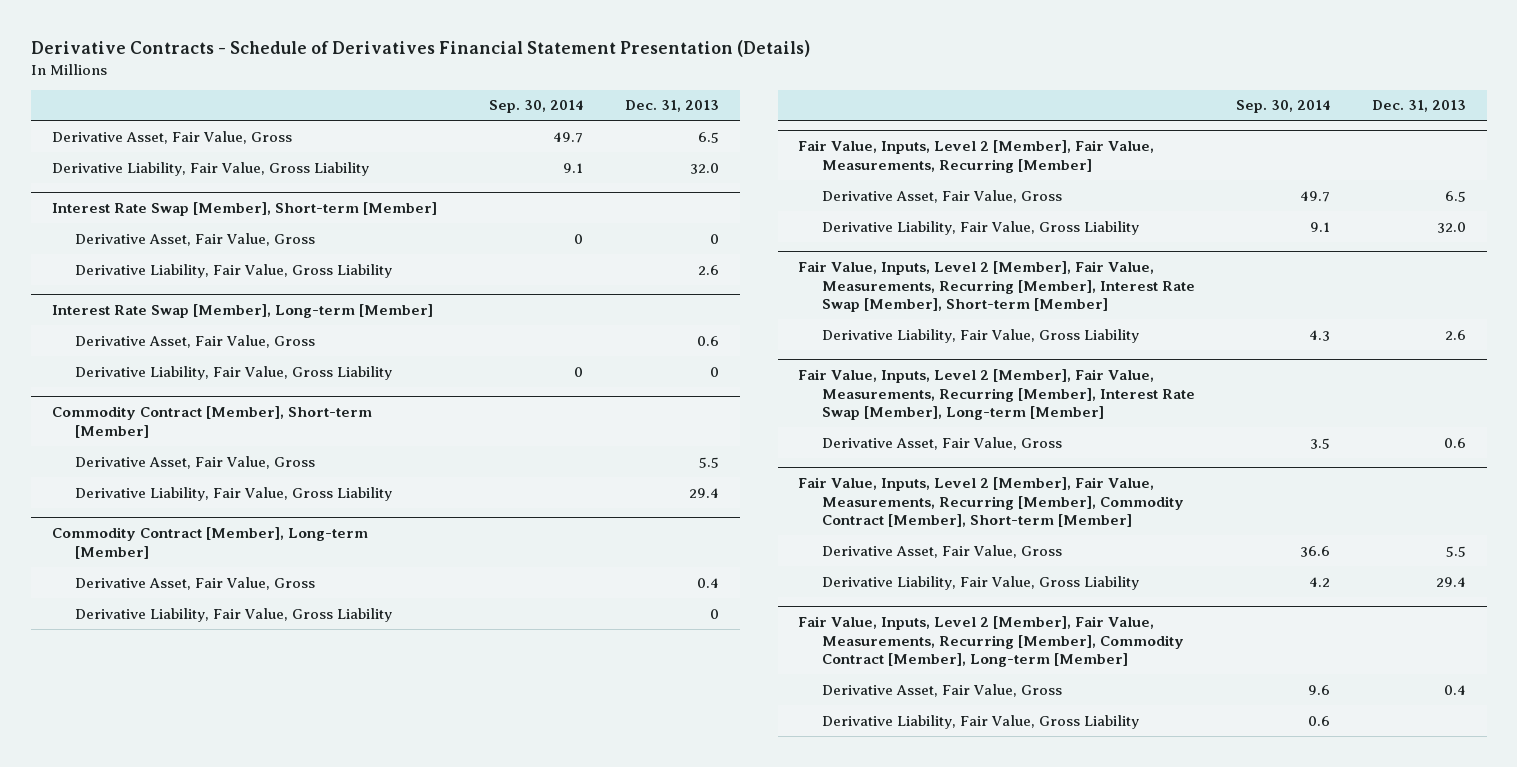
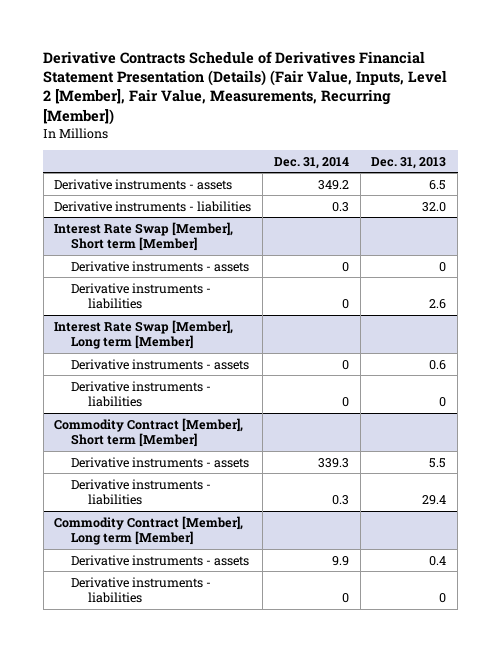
[30,40,810,58] Derivative Contracts - Schedule of Derivatives Financial Statement Presentation (Details) -> [43,50,448,125] Derivative Contracts Schedule of Derivatives Financial Statement Presentation (Details) (Fair Value, Inputs, Level 2 [Member], Fair Value, Measurements, Recurring [Member])
[489,100,584,114] Sep. 30, 2014 -> none
none -> [273,156,349,169] Dec. 31, 2014
[798,139,1155,173] Fair Value, Inputs, Level 2 [Member], Fair Value, Measurements, Recurring [Member] -> none
[821,189,1062,203] Derivative Asset, Fair Value, Gross -> none
[821,220,1139,235] Derivative Liability, Fair Value, Gross Liability -> none
[798,260,1195,313] Fair Value, Inputs, Level 2 [Member], Fair Value, Measurements, Recurring [Member], Interest Rate Swap [Member], Short-term [Member] -> none
[821,328,1139,343] Derivative Liability, Fair Value, Gross Liability -> none
[798,368,1195,421] Fair Value, Inputs, Level 2 [Member], Fair Value, Measurements, Recurring [Member], Interest Rate Swap [Member], Long-term [Member] -> none
[821,436,1062,450] Derivative Asset, Fair Value, Gross -> none
[798,476,1184,528] Fair Value, Inputs, Level 2 [Member], Fair Value, Measurements, Recurring [Member], Commodity Contract [Member], Short-term [Member] -> none
[821,544,1062,558] Derivative Asset, Fair Value, Gross -> none
[821,575,1139,590] Derivative Liability, Fair Value, Gross Liability -> none
[798,615,1184,668] Fair Value, Inputs, Level 2 [Member], Fair Value, Measurements, Recurring [Member], Commodity Contract [Member], Long-term [Member] -> none
[821,683,1062,697] Derivative Asset, Fair Value, Gross -> none
[821,714,1139,729] Derivative Liability, Fair Value, Gross Liability -> none
[51,130,292,144] Derivative Asset, Fair Value, Gross -> [54,178,233,190] Derivative instruments - assets
[51,161,369,176] Derivative Liability, Fair Value, Gross Liability -> [54,200,252,212] Derivative instruments - liabilities
[51,201,437,216] Interest Rate Swap [Member], Short-term [Member] -> [54,221,234,251] Interest Rate Swap [Member], Short term [Member]
[74,232,315,246] Derivative Asset, Fair Value, Gross -> [71,260,250,272] Derivative instruments - assets
[74,263,392,278] Derivative Liability, Fair Value, Gross Liability -> [71,282,212,309] Derivative instruments - liabilities
[51,303,433,318] Interest Rate Swap [Member], Long-term [Member] -> [54,319,234,349] Interest Rate Swap [Member], Long term [Member]
[74,334,315,348] Derivative Asset, Fair Value, Gross -> [71,358,250,370] Derivative instruments - assets
[74,365,392,380] Derivative Liability, Fair Value, Gross Liability -> [71,380,212,407] Derivative instruments - liabilities
[51,405,372,438] Commodity Contract [Member], Short-term [Member] -> [54,417,244,447] Commodity Contract [Member], Short term [Member]
[74,455,315,469] Derivative Asset, Fair Value, Gross -> [71,456,250,468] Derivative instruments - assets
[74,486,392,501] Derivative Liability, Fair Value, Gross Liability -> [71,478,212,505] Derivative instruments - liabilities
[51,526,368,559] Commodity Contract [Member], Long-term [Member] -> [54,515,244,545] Commodity Contract [Member], Long term [Member]
[74,576,315,590] Derivative Asset, Fair Value, Gross -> [71,554,250,566] Derivative instruments - assets
[74,607,392,622] Derivative Liability, Fair Value, Gross Liability -> [71,576,212,603] Derivative instruments - liabilities

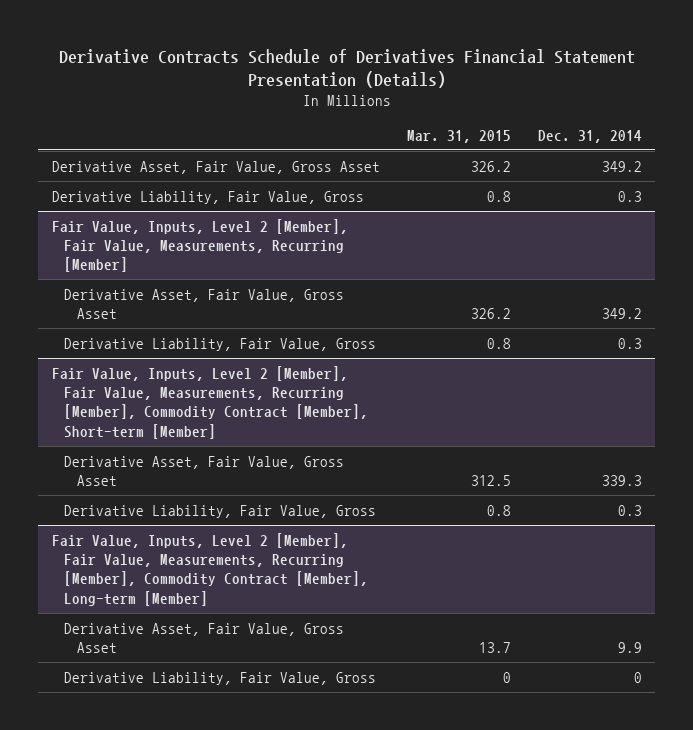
[43,50,448,125] Derivative Contracts Schedule of Derivatives Financial Statement Presentation (Details) (Fair Value, Inputs, Level 2 [Member], Fair Value, Measurements, Recurring [Member]) -> [58,48,635,88] Derivative Contracts Schedule of Derivatives Financial Statement Presentation (Details)
[371,156,447,169] Dec. 31, 2013 -> none
none -> [406,129,511,143] Mar. 31, 2015
[54,221,234,251] Interest Rate Swap [Member], Short term [Member] -> none
[71,282,212,309] Derivative instruments - liabilities -> none
[54,319,234,349] Interest Rate Swap [Member], Long term [Member] -> none
[71,380,212,407] Derivative instruments - liabilities -> none
[54,417,244,447] Commodity Contract [Member], Short term [Member] -> none
[71,478,212,505] Derivative instruments - liabilities -> none
[54,515,244,545] Commodity Contract [Member], Long term [Member] -> none
[71,554,250,566] Derivative instruments - assets -> none
[71,576,212,603] Derivative instruments - liabilities -> none
[54,178,233,190] Derivative instruments - assets -> [51,160,380,174] Derivative Asset, Fair Value, Gross Asset
[54,200,252,212] Derivative instruments - liabilities -> [51,190,364,204] Derivative Liability, Fair Value, Gross
none -> [51,218,348,273] Fair Value, Inputs, Level 2 [Member], Fair Value, Measurements, Recurring [Member]
[71,260,250,272] Derivative instruments - assets -> [64,288,345,319] Derivative Asset, Fair Value, Gross Asset
[341,261,349,272] 0 -> [601,307,642,319] 349.2
none -> [64,337,377,351] Derivative Liability, Fair Value, Gross
none -> [51,365,369,439] Fair Value, Inputs, Level 2 [Member], Fair Value, Measurements, Recurring [Member], Commodity Contract [Member], Short-term [Member]
[71,358,250,370] Derivative instruments - assets -> [64,455,345,486] Derivative Asset, Fair Value, Gross Asset
[341,359,349,370] 0 -> [601,474,642,486] 339.3
none -> [64,504,377,518] Derivative Liability, Fair Value, Gross
none -> [51,532,369,606] Fair Value, Inputs, Level 2 [Member], Fair Value, Measurements, Recurring [Member], Commodity Contract [Member], Long-term [Member]
[71,456,250,468] Derivative instruments - assets -> [64,622,345,653] Derivative Asset, Fair Value, Gross Asset
[317,457,349,468] 339.3 -> [617,641,642,653] 9.9
none -> [64,671,377,685] Derivative Liability, Fair Value, Gross

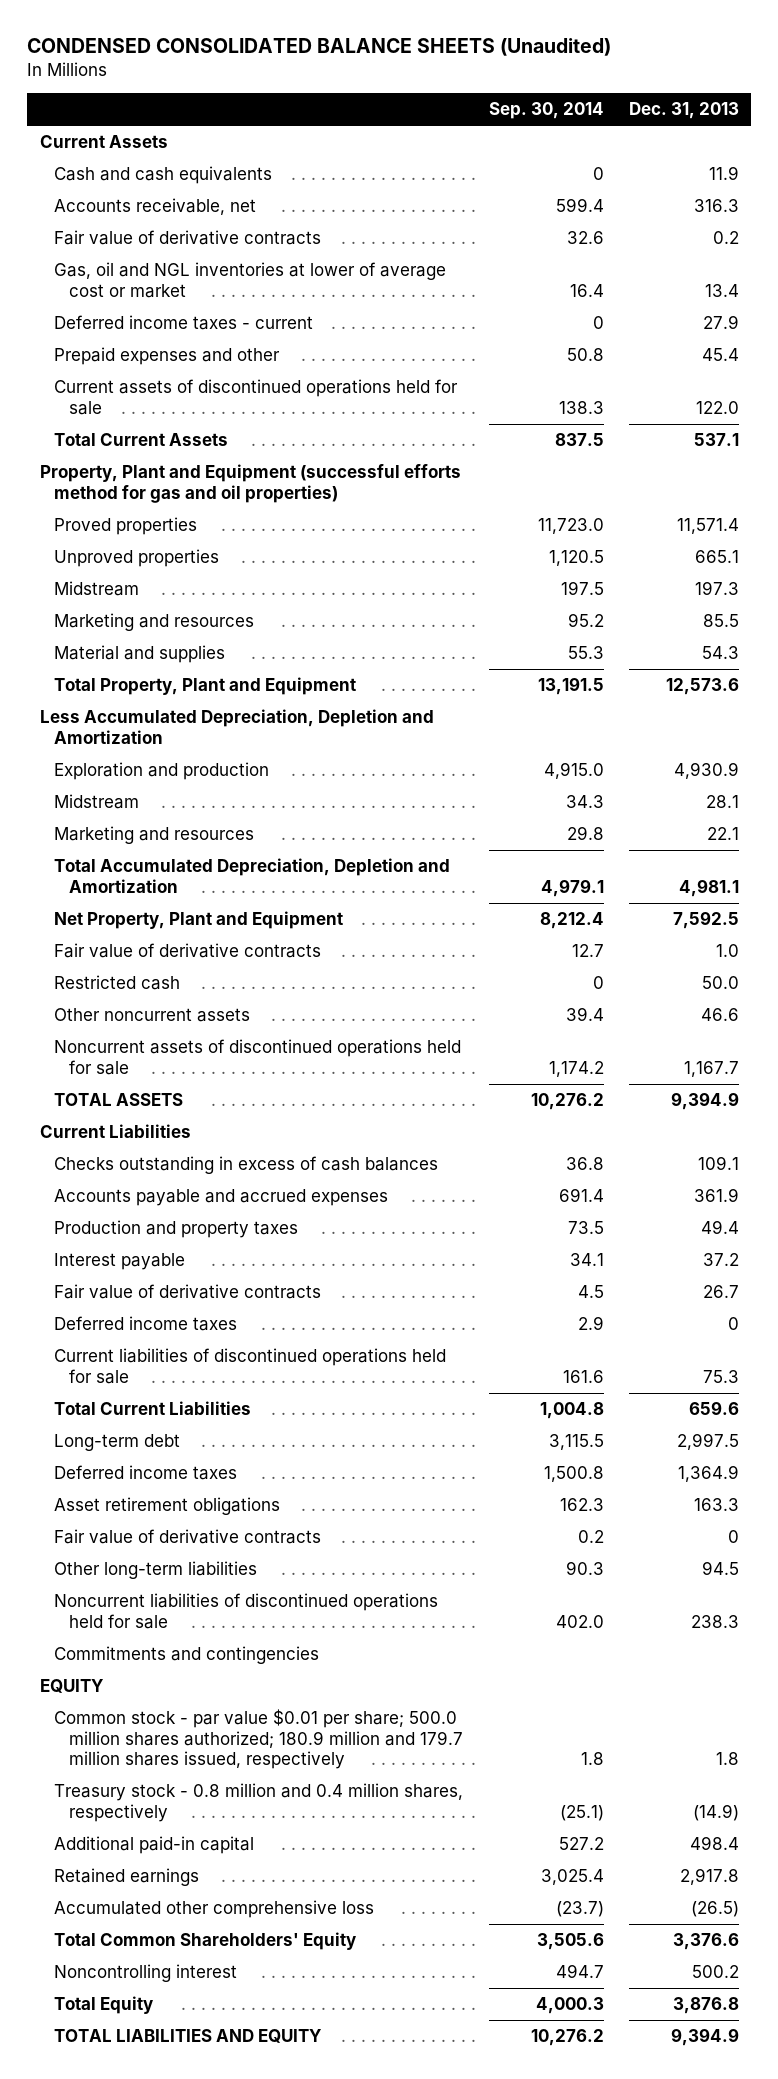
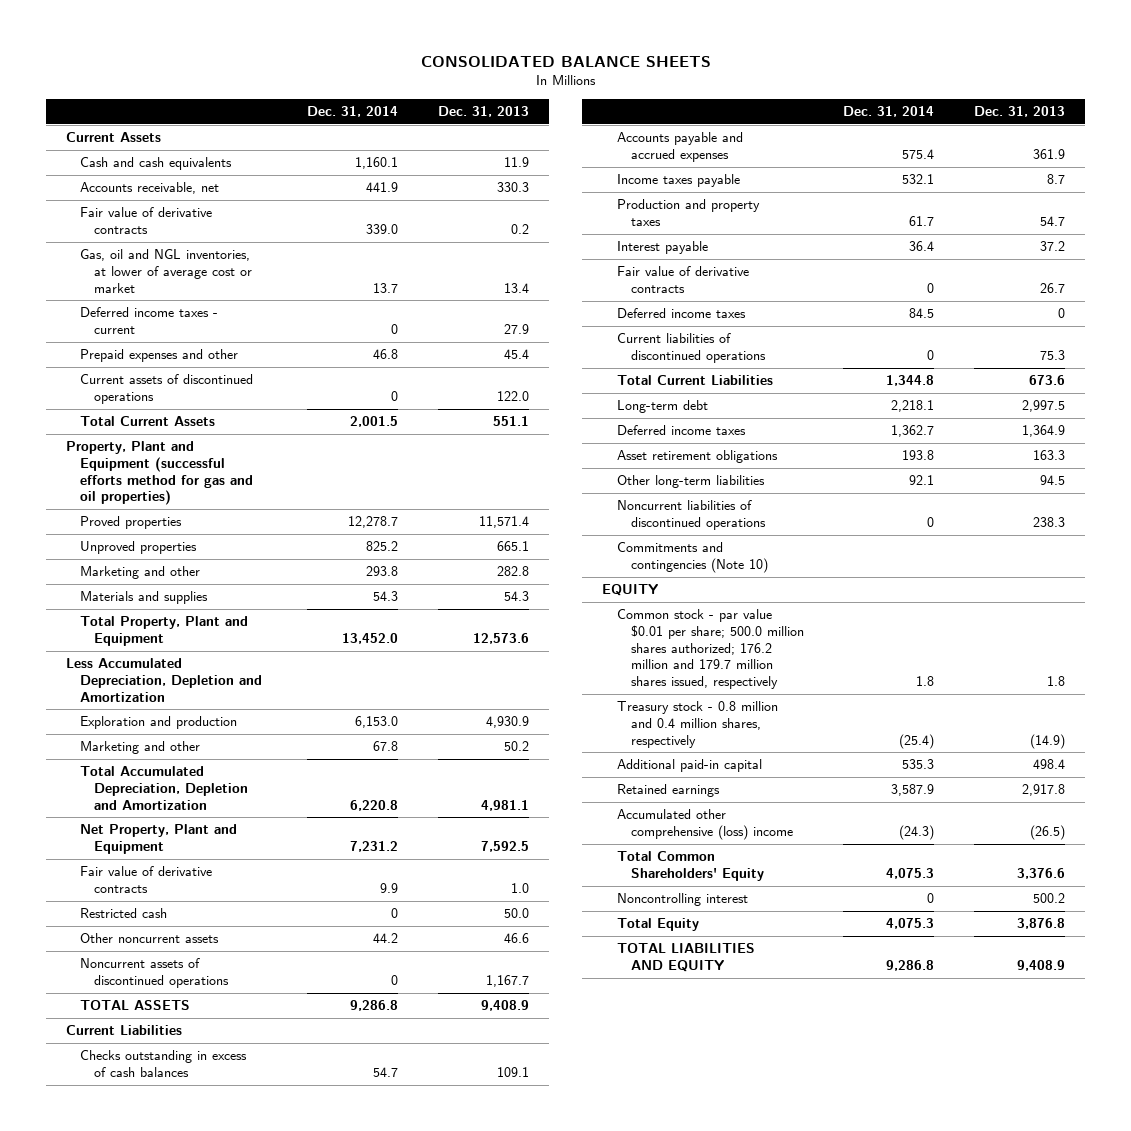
[27,38,612,57] CONDENSED CONSOLIDATED BALANCE SHEETS (Unaudited) -> [420,56,711,68] CONSOLIDATED BALANCE SHEETS
[488,102,604,120] Sep. 30, 2014 -> none
none -> [307,106,399,118] Dec. 31, 2014
[693,199,739,213] 316.3 -> [496,182,529,193] 330.3
[54,262,447,298] Gas, oil and NGL inventories at lower of average cost or market -> [80,249,253,293] Gas, oil and NGL inventories, at lower of average cost or market
[54,379,459,415] Current assets of discontinued operations held for sale -> [80,374,254,404] Current assets of discontinued operations
[693,433,739,447] 537.1 -> [492,416,529,427] 551.1
[54,581,140,597] Midstream -> none
[54,613,255,632] Marketing and resources -> [80,566,201,580] Marketing and other
[702,614,739,628] 85.5 -> [496,566,529,577] 282.8
[54,645,226,664] Material and supplies -> [80,591,209,605] Materials and supplies
[54,794,140,810] Midstream -> none
[54,826,255,845] Marketing and resources -> [80,741,201,755] Marketing and other
[706,827,739,841] 22.1 -> [503,741,529,752] 50.2
[54,1039,462,1075] Noncurrent assets of discontinued operations held for sale -> [80,958,230,988] Noncurrent assets of discontinued operations
[670,1092,739,1111] 9,394.9 -> [480,1000,529,1012] 9,408.9
none -> [616,174,740,188] Income taxes payable
[700,1220,739,1235] 49.4 -> [1040,215,1066,226] 54.7
[54,1348,447,1384] Current liabilities of discontinued operations held for sale -> [616,333,766,363] Current liabilities of discontinued operations
[688,1401,739,1416] 659.6 -> [1029,375,1066,386] 673.6
[54,1529,322,1545] Fair value of derivative contracts -> none
[54,1593,439,1629] Noncurrent liabilities of discontinued operations held for sale -> [616,500,766,530] Noncurrent liabilities of discontinued operations
[54,1646,320,1665] Commitments and contingencies -> [616,542,768,573] Commitments and contingencies (Note 10)
[54,1709,464,1769] Common stock - par value $0.01 per share; 500.0 million shares authorized; 180.9 million and 179.7 million shares issued, respectively -> [616,609,804,689] Common stock - par value $0.01 per share; 500.0 million shares authorized; 176.2 million and 179.7 million shares issued, respectively
[54,1900,375,1919] Accumulated other comprehensive loss -> [616,809,793,840] Accumulated other comprehensive (loss) income
[670,2028,739,2047] 9,394.9 -> [1017,959,1066,971] 9,408.9

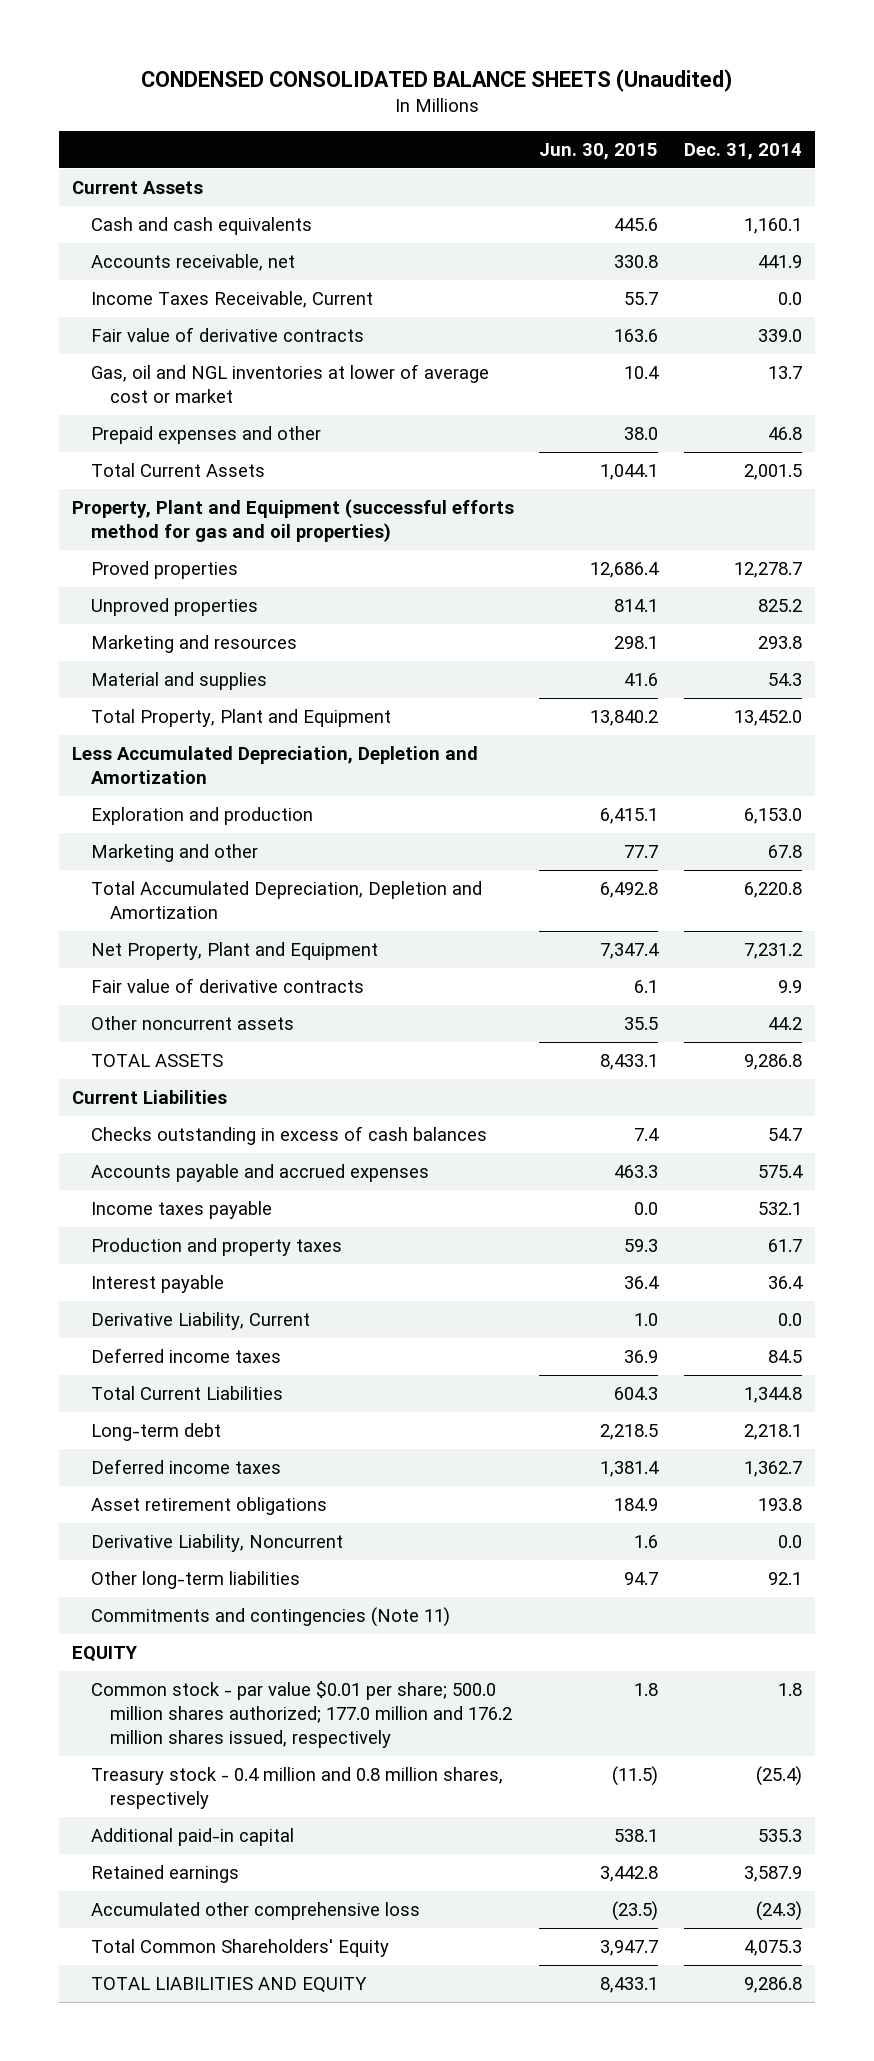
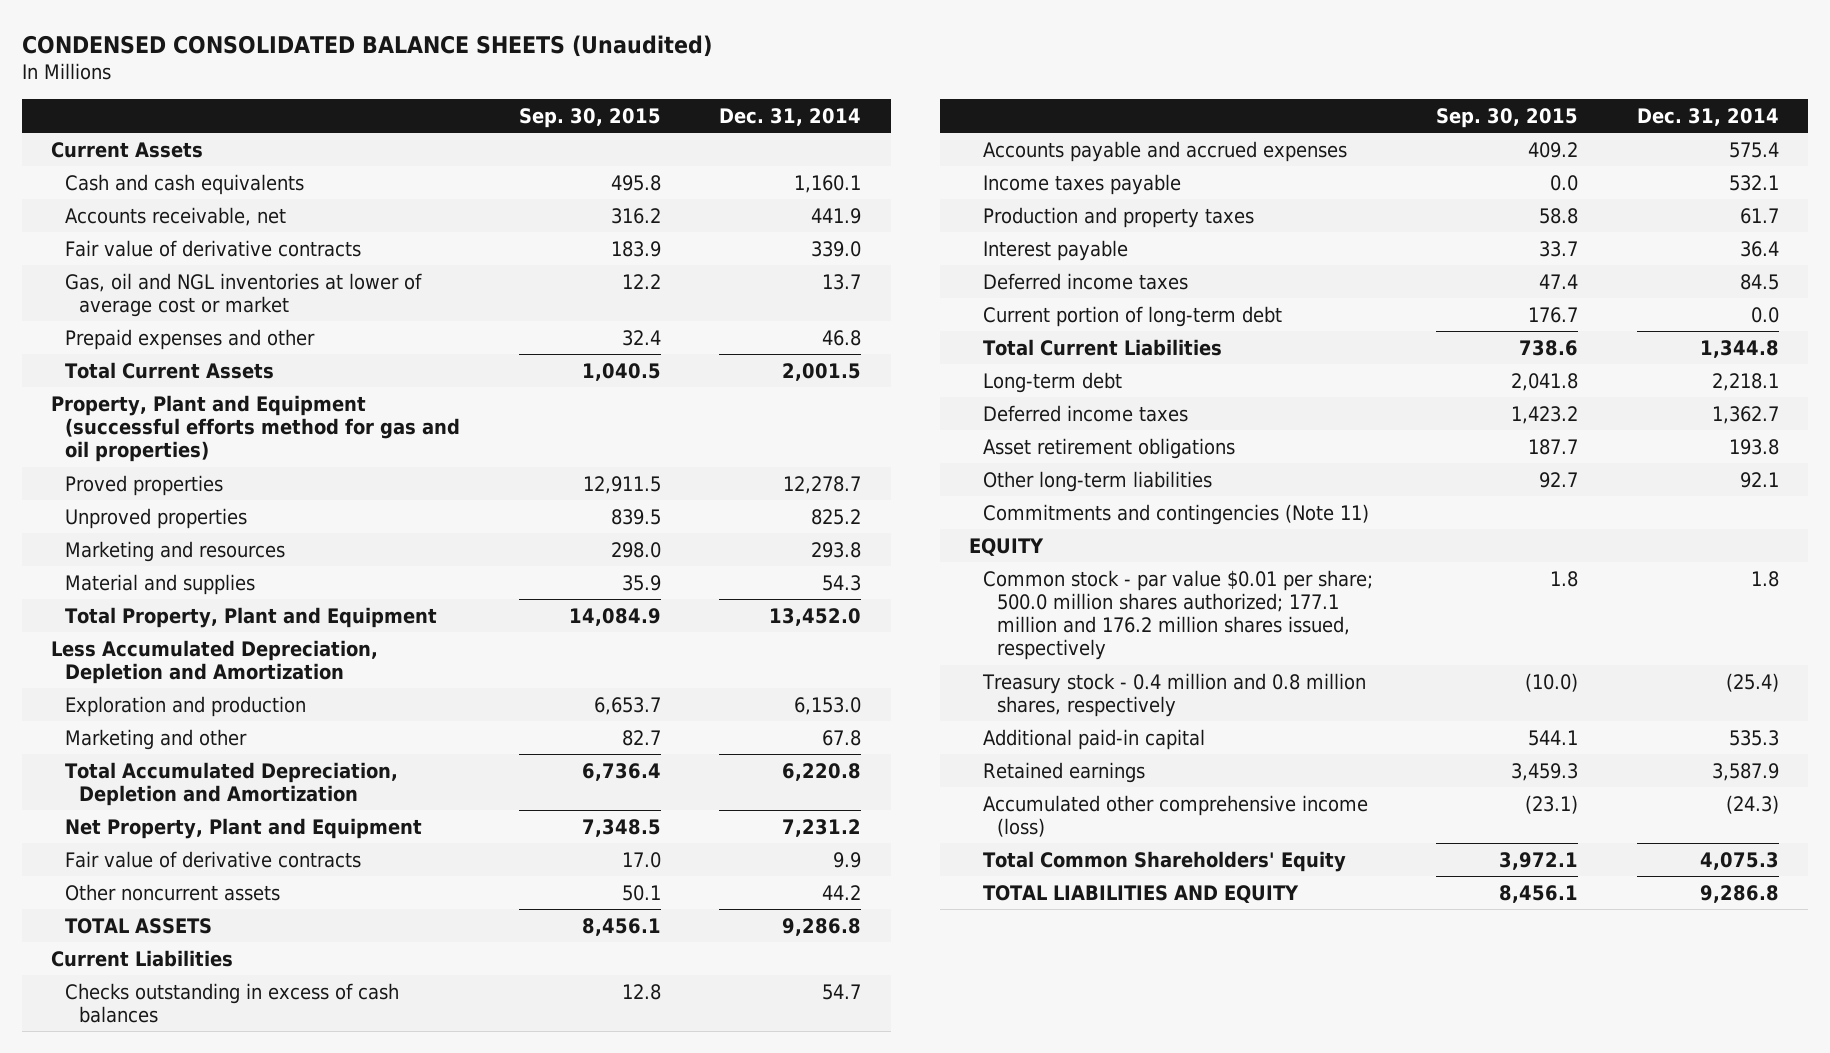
[539,142,659,160] Jun. 30, 2015 -> none
none -> [518,107,661,128] Sep. 30, 2015
[90,291,373,309] Income Taxes Receivable, Current -> none
[90,1312,310,1331] Derivative Liability, Current -> none
none -> [982,305,1282,327] Current portion of long-term debt
[90,1534,343,1553] Derivative Liability, Noncurrent -> none
[90,1681,512,1748] Common stock - par value $0.01 per share; 500.0 million shares authorized; 177.0 million and 176.2 million shares issued, respectively -> [982,569,1373,661] Common stock - par value $0.01 per share; 500.0 million shares authorized; 177.1 million and 176.2 million shares issued, respectively
[90,1902,420,1921] Accumulated other comprehensive loss -> [982,794,1368,837] Accumulated other comprehensive income (loss)

